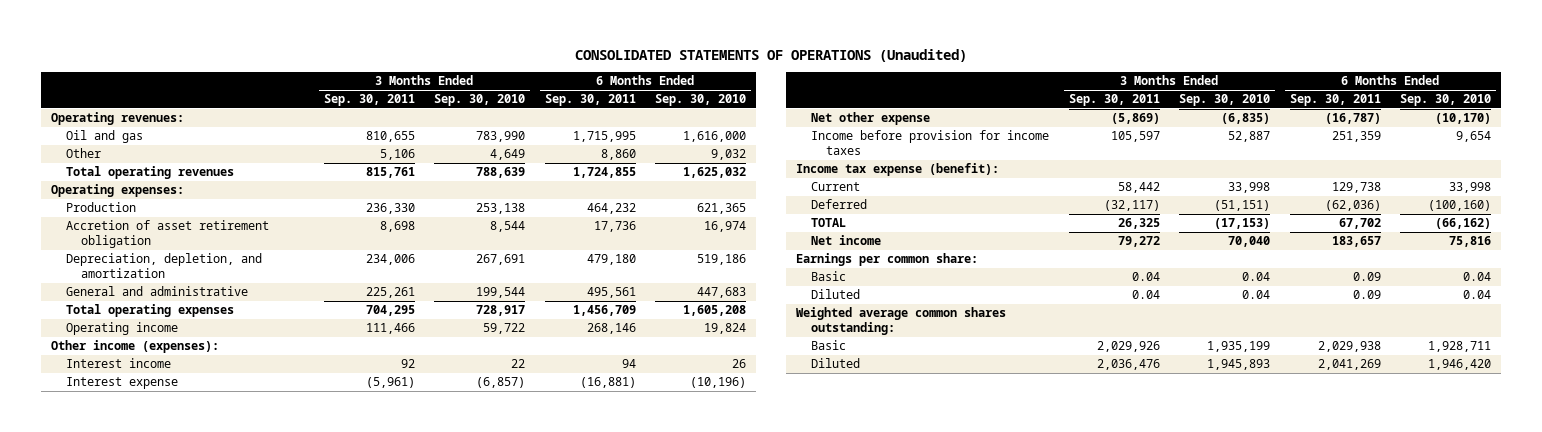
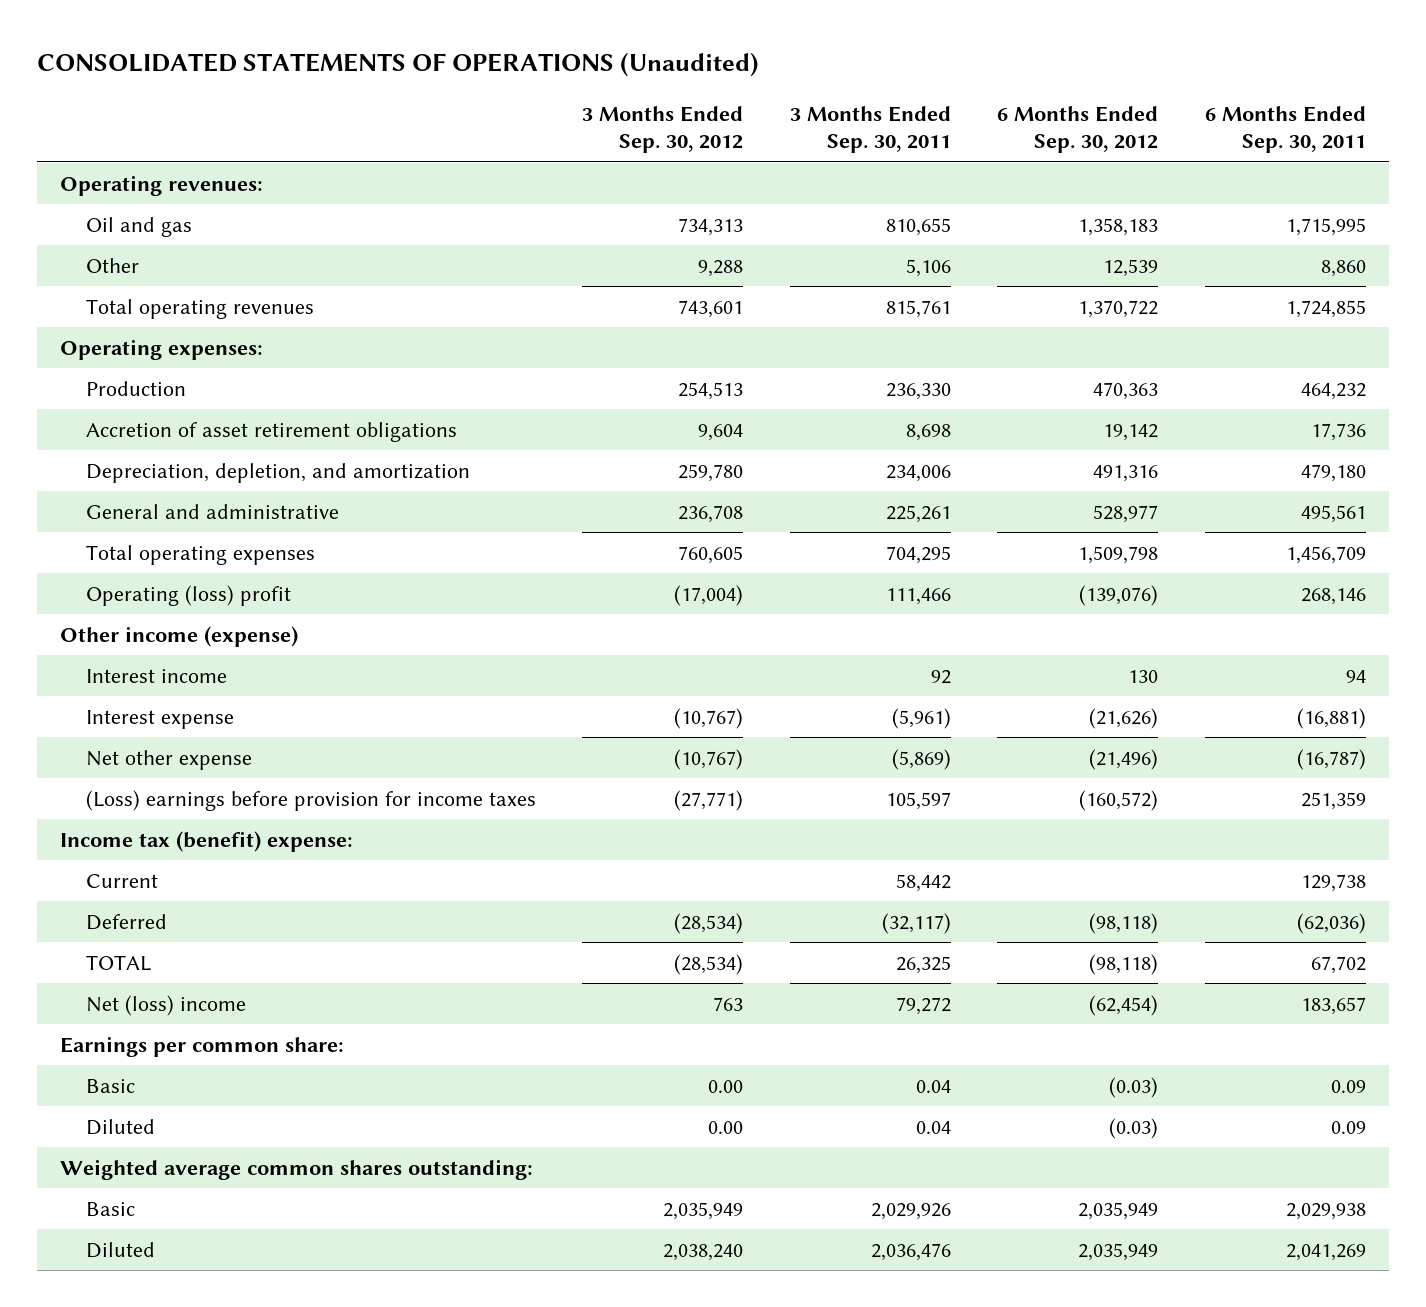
[434,94,526,107] Sep. 30, 2010 -> none
[655,94,747,107] Sep. 30, 2010 -> none
none -> [582,105,744,154] 3 Months Ended Sep. 30, 2012
none -> [997,105,1159,154] 6 Months Ended Sep. 30, 2012
[66,220,270,249] Accretion of asset retirement obligation -> [85,421,457,442] Accretion of asset retirement obligations
[66,322,179,336] Operating income -> [85,584,291,606] Operating (loss) profit
[50,340,219,354] Other income (expenses): -> [60,625,299,647] Other income (expense)
[811,130,1050,156] Income before provision for income taxes -> [85,789,536,811] (Loss) earnings before provision for income taxes
[795,163,999,177] Income tax expense (benefit): -> [60,830,354,852] Income tax (benefit) expense:
[811,235,882,246] Net income -> [85,994,246,1016] Net (loss) income

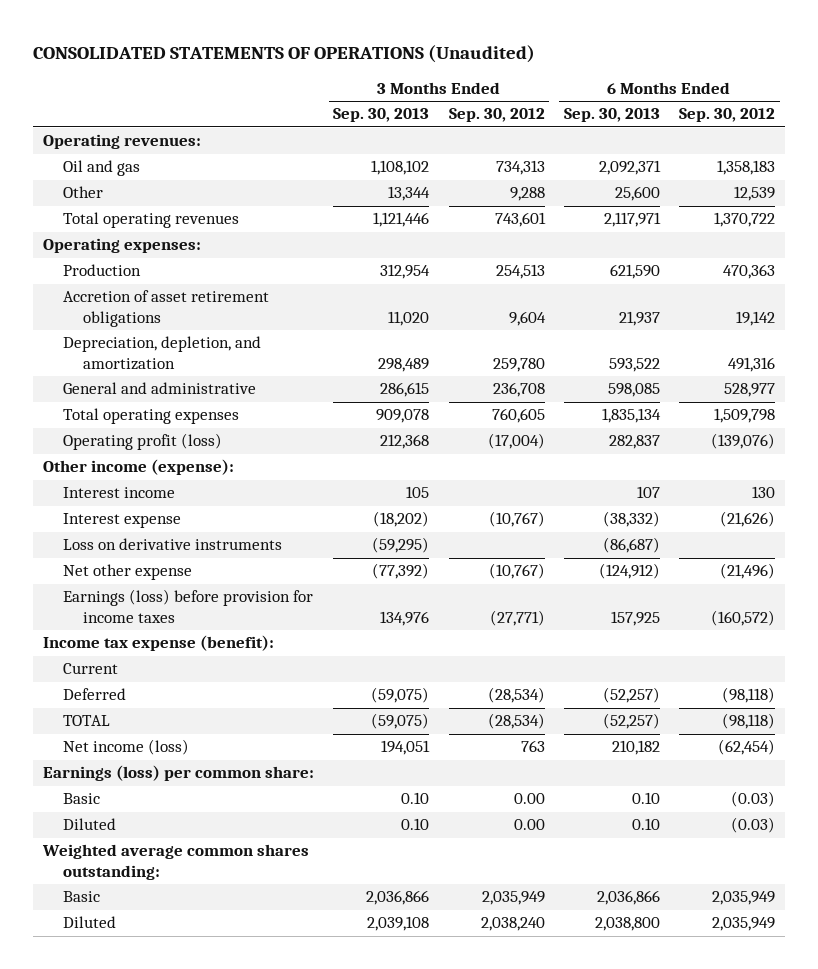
[789,105,951,154] 3 Months Ended Sep. 30, 2011 -> none
[1205,105,1367,154] 6 Months Ended Sep. 30, 2011 -> none
none -> [333,108,430,123] Sep. 30, 2013
none -> [563,108,660,123] Sep. 30, 2013
[85,584,291,606] Operating (loss) profit -> [63,433,223,451] Operating profit (loss)
[60,625,299,647] Other income (expense) -> [43,459,235,476] Other income (expense):
none -> [63,538,283,551] Loss on derivative instruments
[85,789,536,811] (Loss) earnings before provision for income taxes -> [63,589,314,623] Earnings (loss) before provision for income taxes
[60,830,354,852] Income tax (benefit) expense: -> [43,635,275,652] Income tax expense (benefit):
[85,994,246,1016] Net (loss) income -> [63,739,190,756] Net income (loss)
[60,1035,345,1057] Earnings per common share: -> [43,765,315,782] Earnings (loss) per common share:

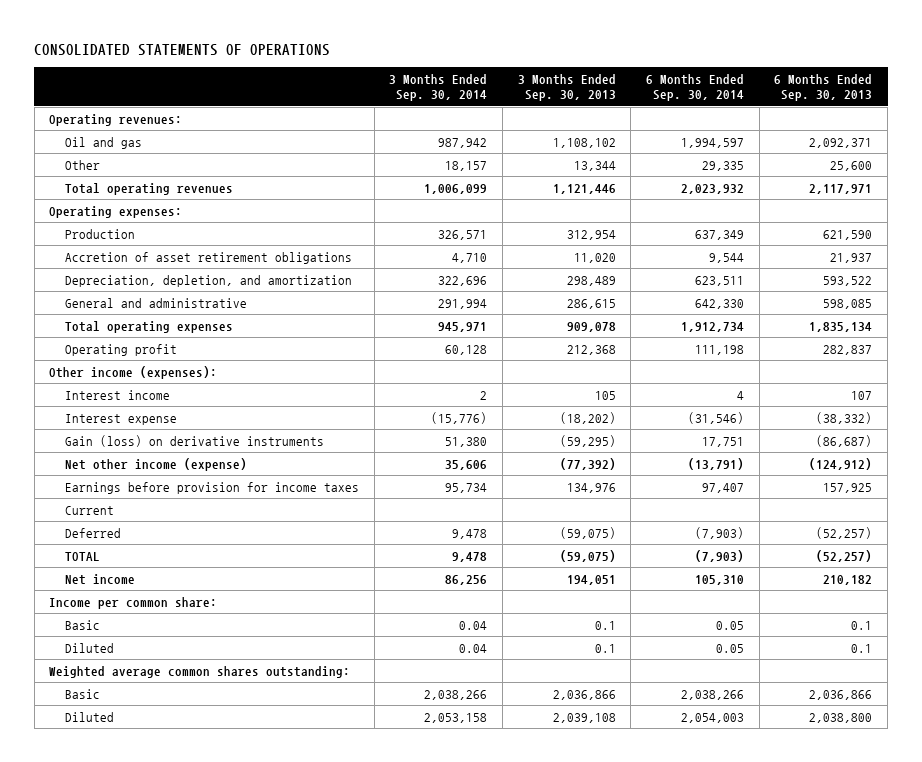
[33,44,536,63] CONSOLIDATED STATEMENTS OF OPERATIONS (Unaudited) -> [34,44,331,57] CONSOLIDATED STATEMENTS OF OPERATIONS
[448,108,545,123] Sep. 30, 2012 -> none
[679,108,776,123] Sep. 30, 2012 -> none
none -> [389,74,488,102] 3 Months Ended Sep. 30, 2014
none -> [646,74,745,102] 6 Months Ended Sep. 30, 2014
[63,433,223,451] Operating profit (loss) -> [65,343,178,356] Operating profit
[43,459,235,476] Other income (expense): -> [49,365,218,379] Other income (expenses):
[43,635,275,652] Income tax expense (benefit): -> none
[63,538,283,551] Loss on derivative instruments -> [65,434,325,447] Gain (loss) on derivative instruments
[63,564,193,581] Net other expense -> [65,457,248,471] Net other income (expense)
[63,589,314,623] Earnings (loss) before provision for income taxes -> [65,481,360,494] Earnings before provision for income taxes
[63,739,190,756] Net income (loss) -> [65,573,136,585] Net income
[43,765,315,782] Earnings (loss) per common share: -> [49,596,218,609] Income per common share:
[401,792,430,805] 0.10 -> [594,620,616,630] 0.1
[631,792,660,805] 0.10 -> [851,620,873,630] 0.1
[401,818,430,831] 0.10 -> [594,643,616,653] 0.1
[631,818,660,831] 0.10 -> [851,643,873,653] 0.1

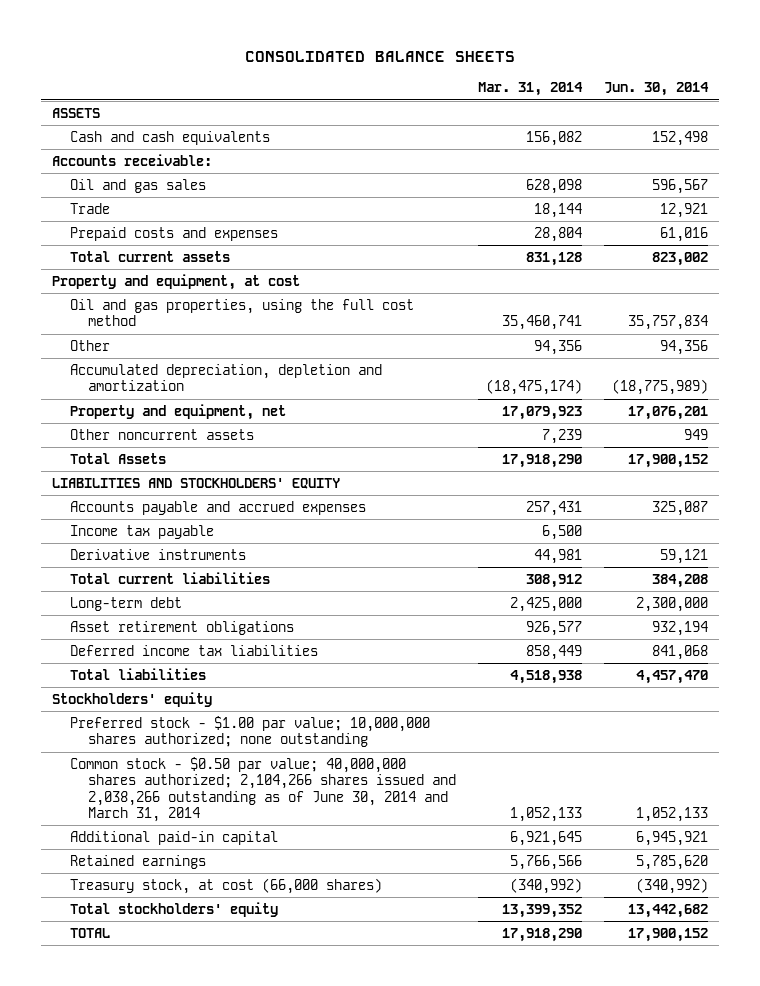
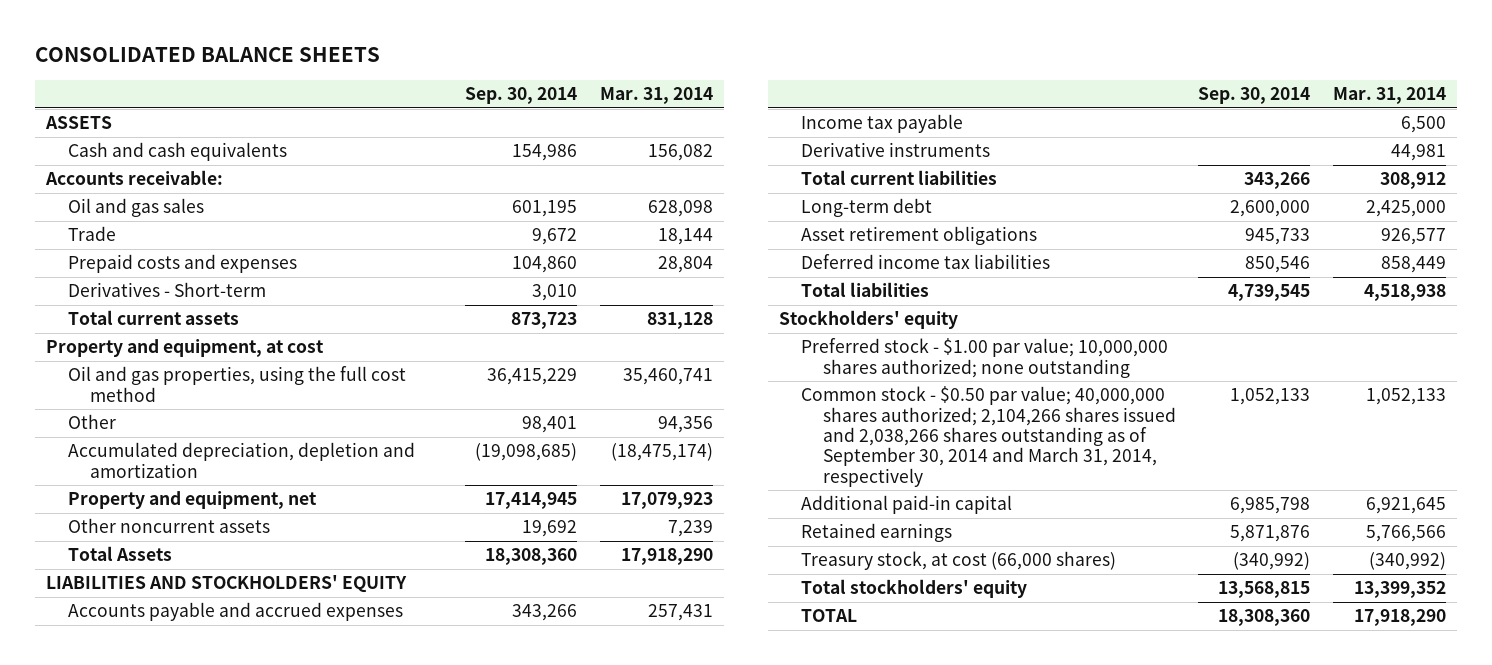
[604,82,710,97] Jun. 30, 2014 -> none
none -> [465,87,578,105] Sep. 30, 2014
none -> [68,282,267,298] Derivatives - Short-term
[70,756,457,822] Common stock - $0.50 par value; 40,000,000 shares authorized; 2,104,266 shares issued and 2,038,266 outstanding as of June 30, 2014 and March 31, 2014 -> [801,386,1177,487] Common stock - $0.50 par value; 40,000,000 shares authorized; 2,104,266 shares issued and 2,038,266 shares outstanding as of September 30, 2014 and March 31, 2014, respectively

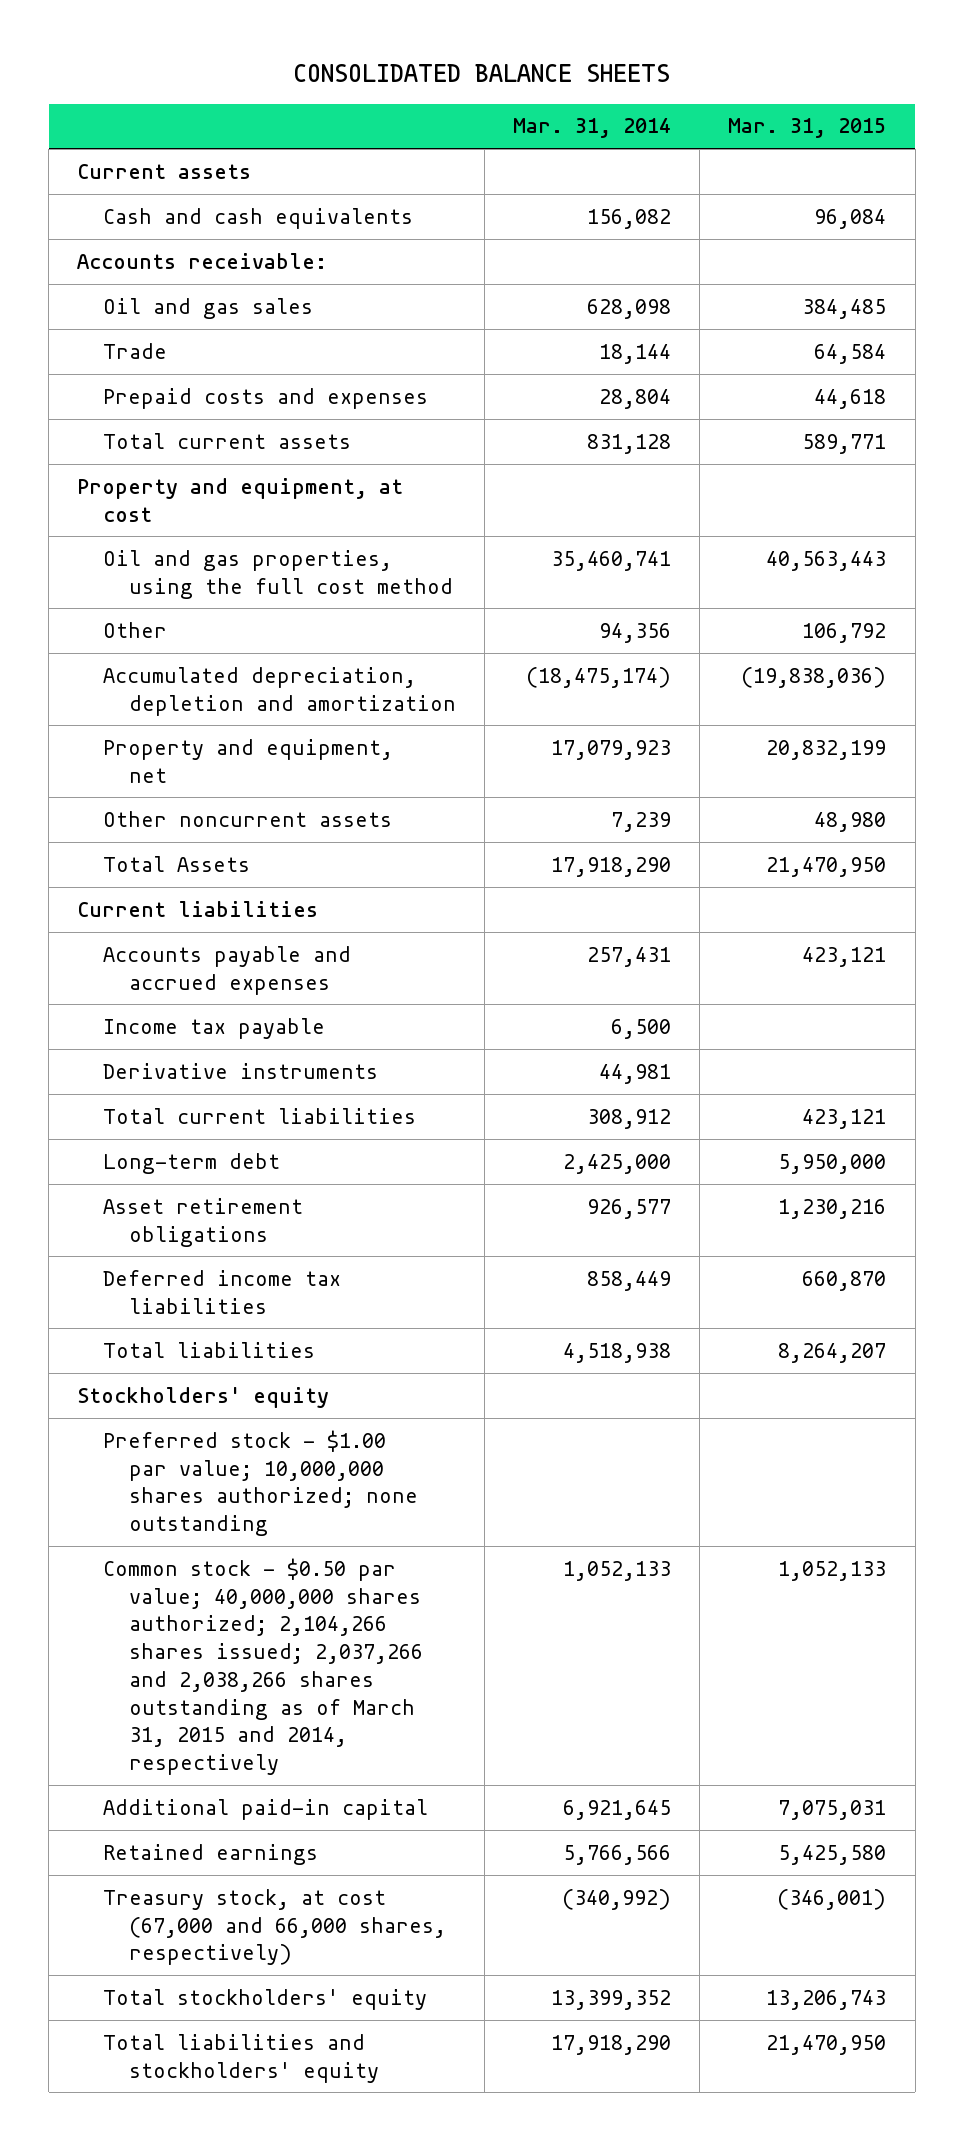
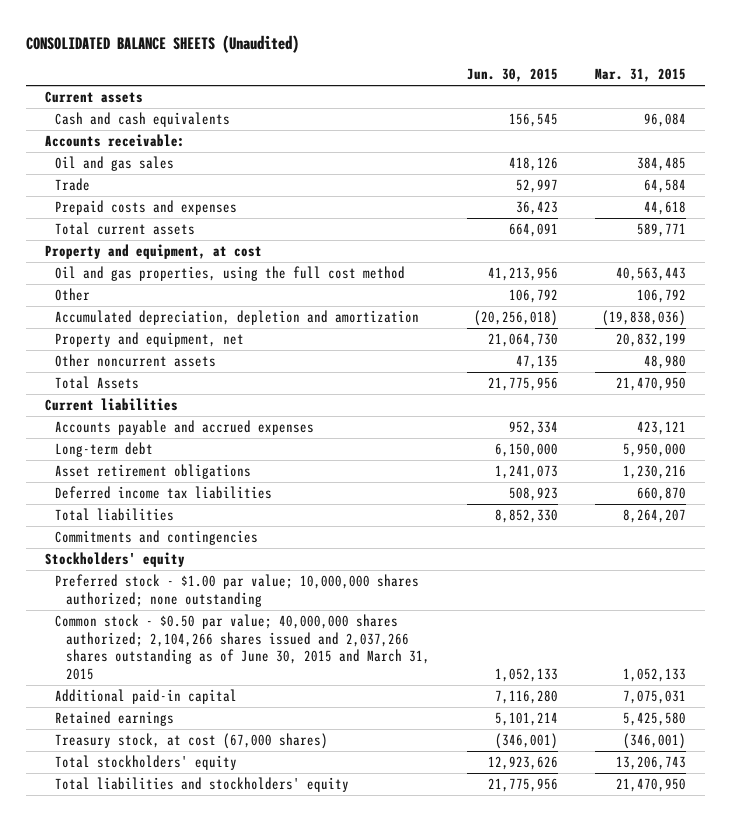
[292,64,670,83] CONSOLIDATED BALANCE SHEETS -> [26,34,300,53] CONSOLIDATED BALANCE SHEETS (Unaudited)
[513,118,672,139] Mar. 31, 2014 -> none
none -> [467,68,559,83] Jun. 30, 2015
[103,1017,326,1039] Income tax payable -> none
[103,1062,379,1079] Derivative instruments -> none
[103,1107,417,1124] Total current liabilities -> none
none -> [55,529,259,545] Commitments and contingencies
[103,1557,423,1776] Common stock - $0.50 par value; 40,000,000 shares authorized; 2,104,266 shares issued; 2,037,266 and 2,038,266 shares outstanding as of March 31, 2015 and 2014, respectively -> [55,613,430,681] Common stock - $0.50 par value; 40,000,000 shares authorized; 2,104,266 shares issued and 2,037,266 shares outstanding as of June 30, 2015 and March 31, 2015
[103,1888,446,1966] Treasury stock, at cost (67,000 and 66,000 shares, respectively) -> [55,732,329,749] Treasury stock, at cost (67,000 shares)

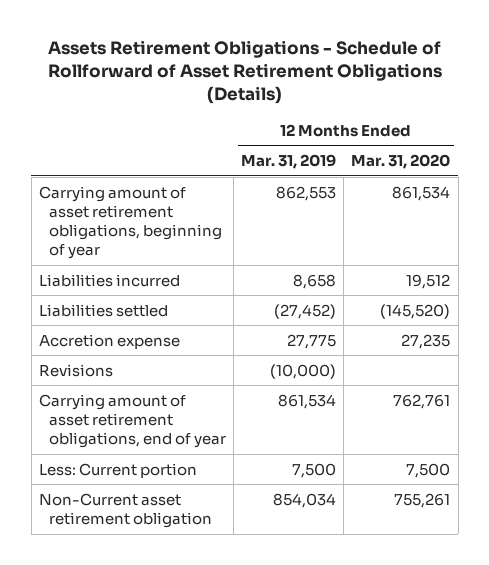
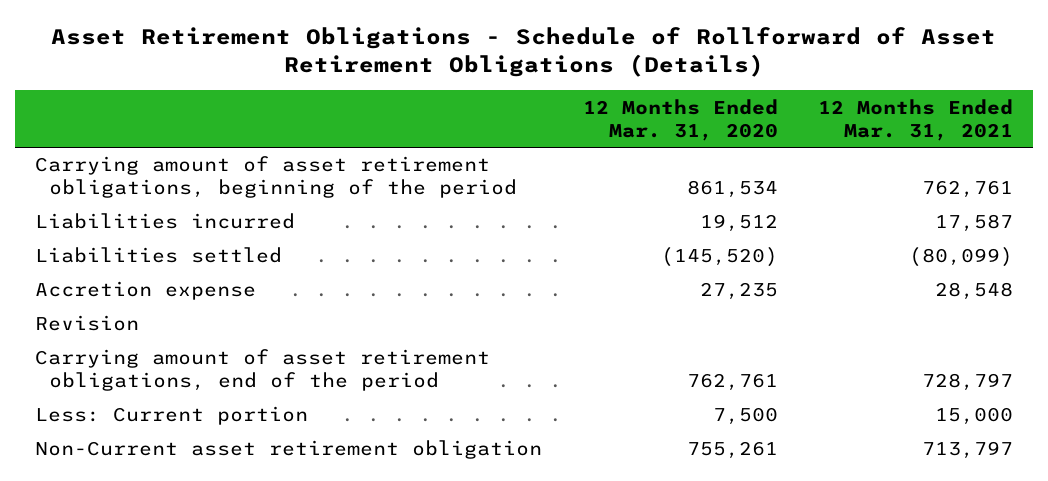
[47,40,442,105] Assets Retirement Obligations - Schedule of Rollforward of Asset Retirement Obligations (Details) -> [51,26,997,78] Asset Retirement Obligations - Schedule of Rollforward of Asset Retirement Obligations (Details)
[241,153,337,169] Mar. 31, 2019 -> none
none -> [817,98,1013,141] 12 Months Ended Mar. 31, 2021
[38,185,223,260] Carrying amount of asset retirement obligations, beginning of year -> [35,156,518,199] Carrying amount of asset retirement obligations, beginning of the period
[38,363,113,377] Revisions -> [35,315,140,332] Revision
[38,393,227,449] Carrying amount of asset retirement obligations, end of year -> [35,349,491,392] Carrying amount of asset retirement obligations, end of the period

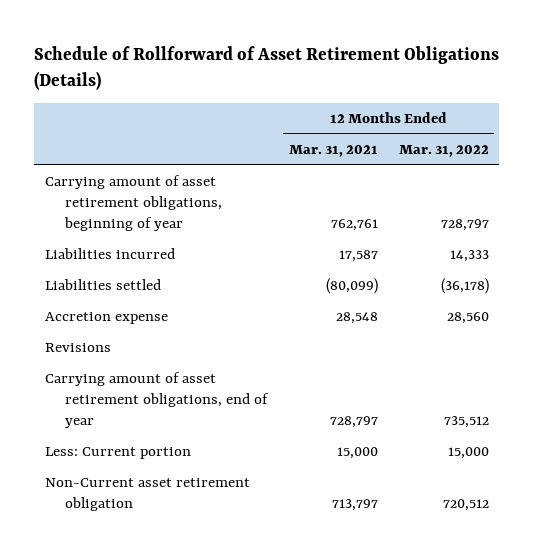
[51,26,997,78] Asset Retirement Obligations - Schedule of Rollforward of Asset Retirement Obligations (Details) -> [34,46,500,91] Schedule of Rollforward of Asset Retirement Obligations (Details)
[582,98,778,141] 12 Months Ended Mar. 31, 2020 -> none
none -> [398,145,489,158] Mar. 31, 2022
[35,156,518,199] Carrying amount of asset retirement obligations, beginning of the period -> [44,175,223,232] Carrying amount of asset retirement obligations, beginning of year
[35,315,140,332] Revision -> [44,343,111,353] Revisions
[35,349,491,392] Carrying amount of asset retirement obligations, end of the period -> [44,372,270,429] Carrying amount of asset retirement obligations, end of year

